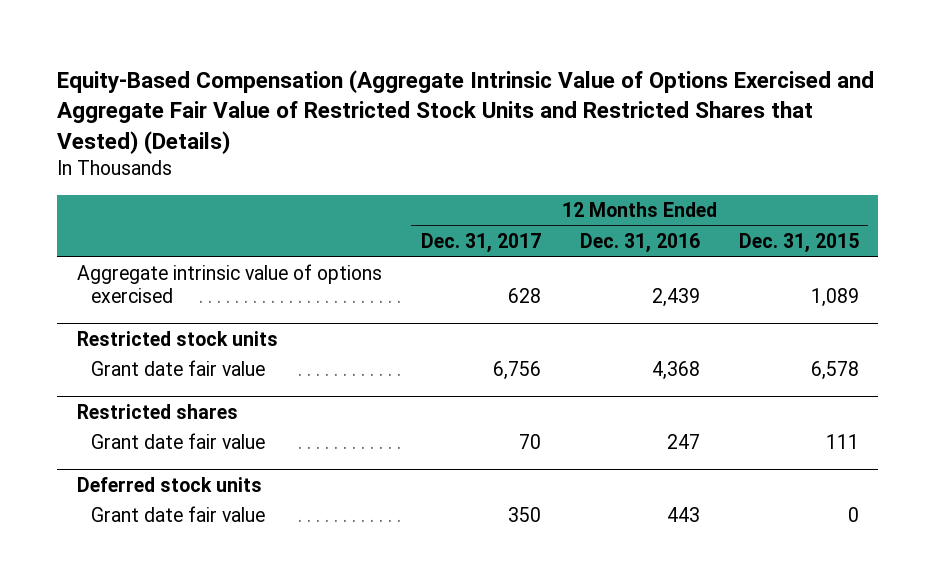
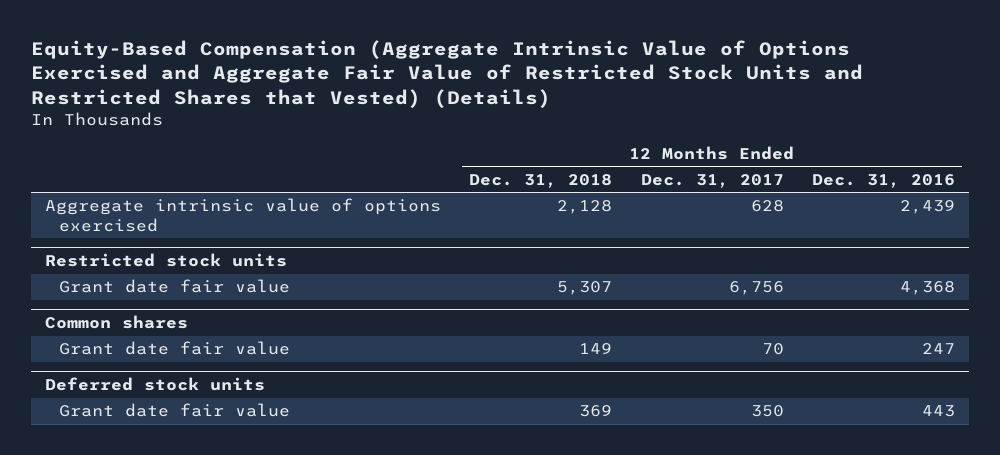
[738,233,859,254] Dec. 31, 2015 -> none
none -> [469,173,613,188] Dec. 31, 2018
[76,403,238,419] Restricted shares -> [44,315,188,330] Common shares

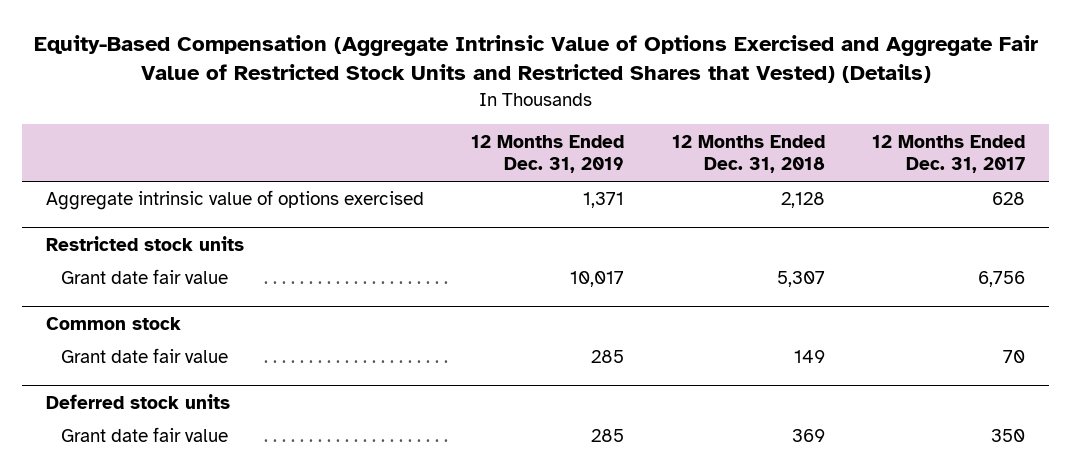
[812,173,956,188] Dec. 31, 2016 -> none
none -> [471,134,625,174] 12 Months Ended Dec. 31, 2019
[44,315,188,330] Common shares -> [45,316,181,330] Common stock

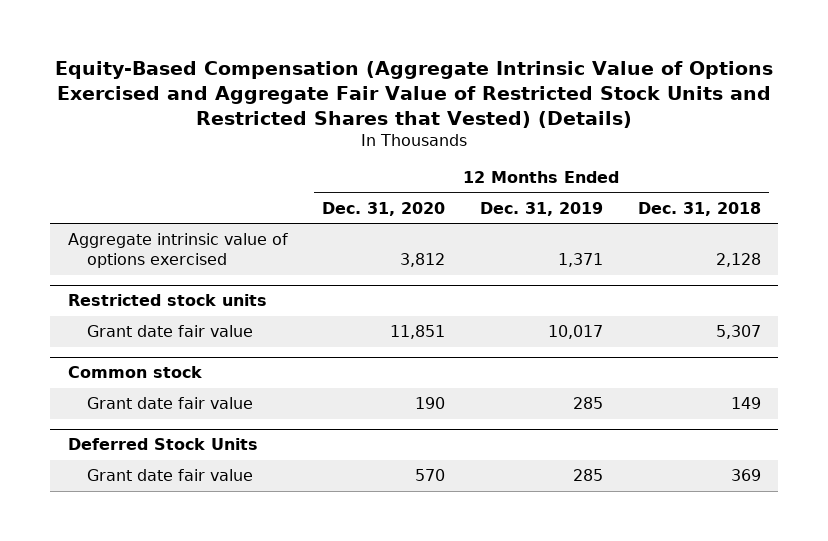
[872,134,1026,174] 12 Months Ended Dec. 31, 2017 -> none
none -> [322,201,446,216] Dec. 31, 2020
[45,393,230,409] Deferred stock units -> [67,438,258,451] Deferred Stock Units

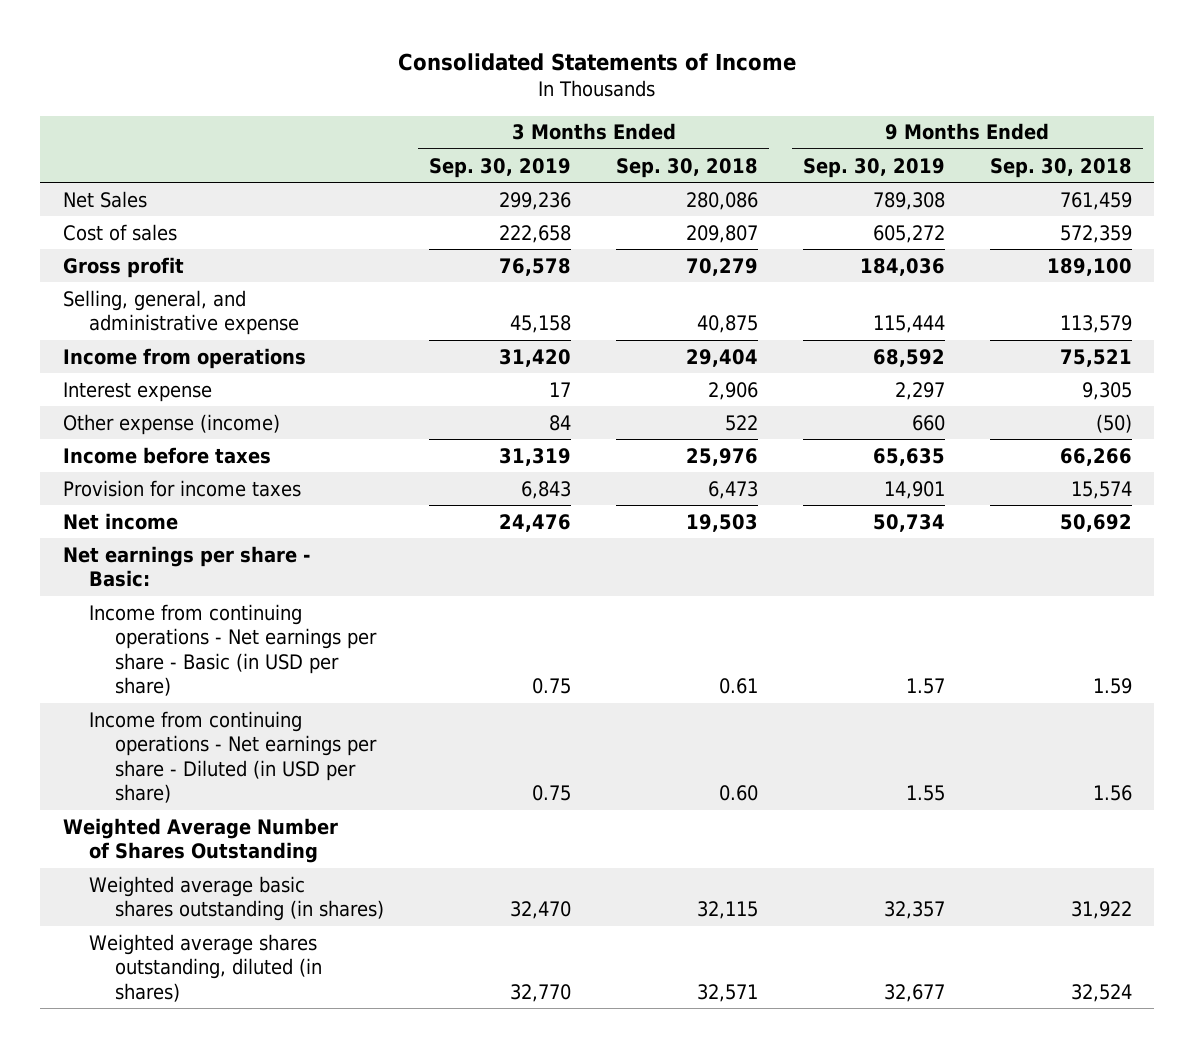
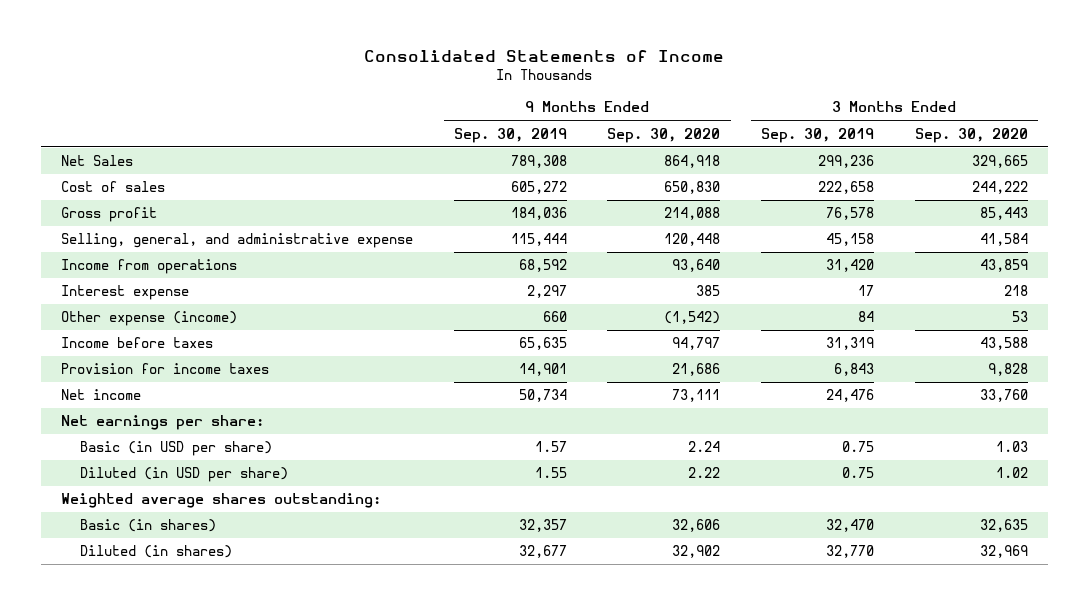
[615,157,758,178] Sep. 30, 2018 -> none
[989,157,1132,178] Sep. 30, 2018 -> none
none -> [607,127,721,143] Sep. 30, 2020
none -> [914,127,1028,143] Sep. 30, 2020
[62,545,310,588] Net earnings per share - Basic: -> [61,415,265,431] Net earnings per share:
[89,603,378,697] Income from continuing operations - Net earnings per share - Basic (in USD per share) -> [80,441,273,457] Basic (in USD per share)
[89,710,378,804] Income from continuing operations - Net earnings per share - Diluted (in USD per share) -> [80,467,289,483] Diluted (in USD per share)
[62,817,338,864] Weighted Average Number of Shares Outstanding -> [61,493,382,509] Weighted average shares outstanding:
[89,875,385,922] Weighted average basic shares outstanding (in shares) -> [80,519,217,533] Basic (in shares)
[89,933,323,1002] Weighted average shares outstanding, diluted (in shares) -> [80,545,233,559] Diluted (in shares)

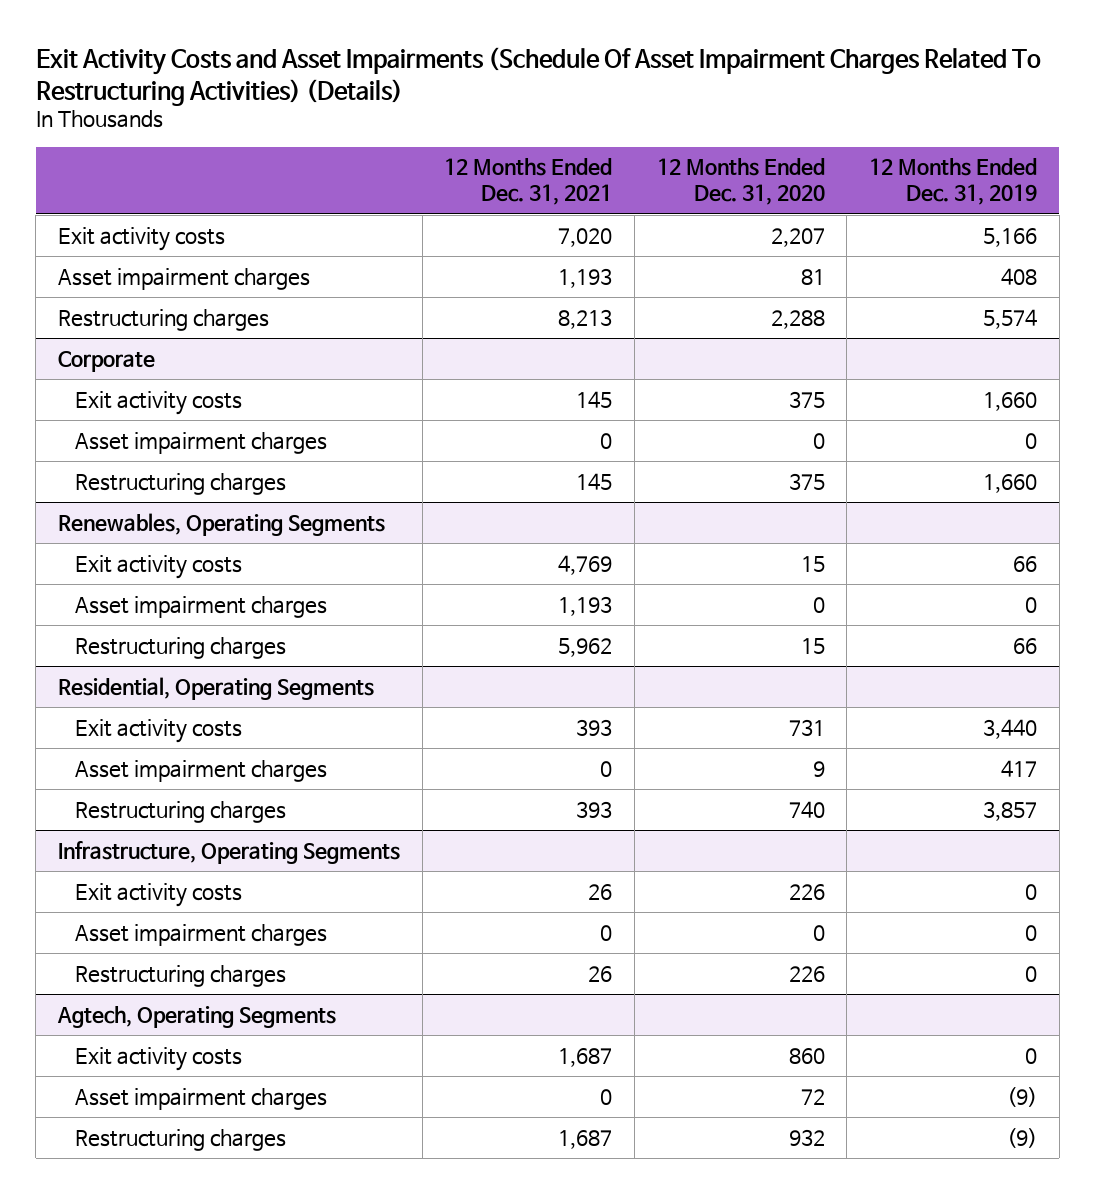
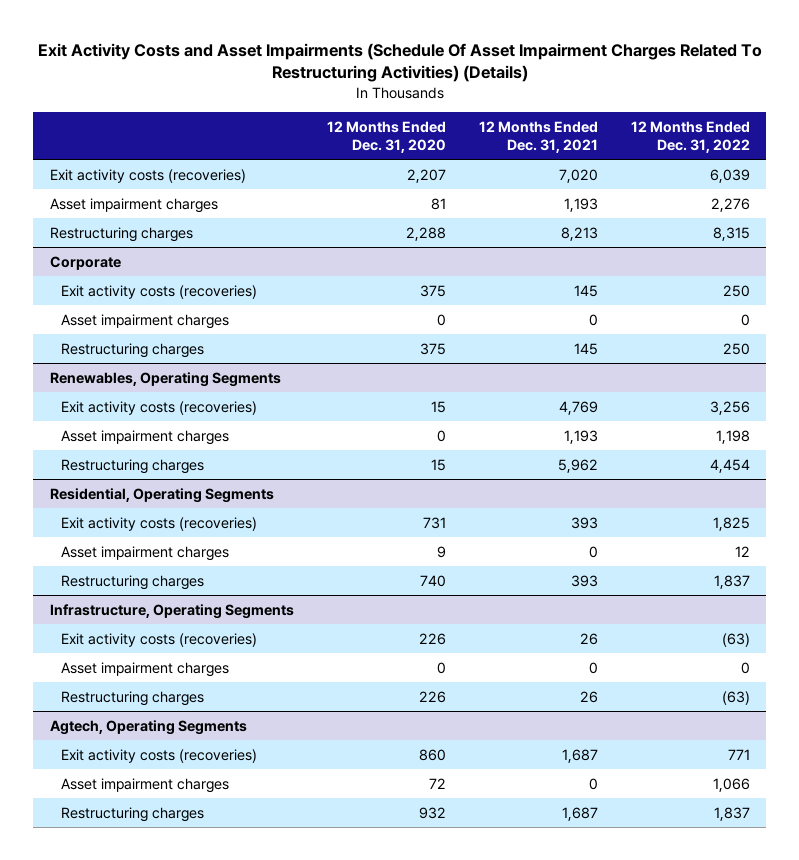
[869,158,1038,206] 12 Months Ended Dec. 31, 2019 -> none
none -> [630,120,750,153] 12 Months Ended Dec. 31, 2022
[57,226,225,251] Exit activity costs -> [49,168,246,183] Exit activity costs (recoveries)
[74,390,242,415] Exit activity costs -> [60,284,257,299] Exit activity costs (recoveries)
[74,554,242,579] Exit activity costs -> [60,400,257,415] Exit activity costs (recoveries)
[74,718,242,743] Exit activity costs -> [60,516,257,531] Exit activity costs (recoveries)
[74,882,242,907] Exit activity costs -> [60,632,257,647] Exit activity costs (recoveries)
[74,1046,242,1071] Exit activity costs -> [60,748,257,763] Exit activity costs (recoveries)

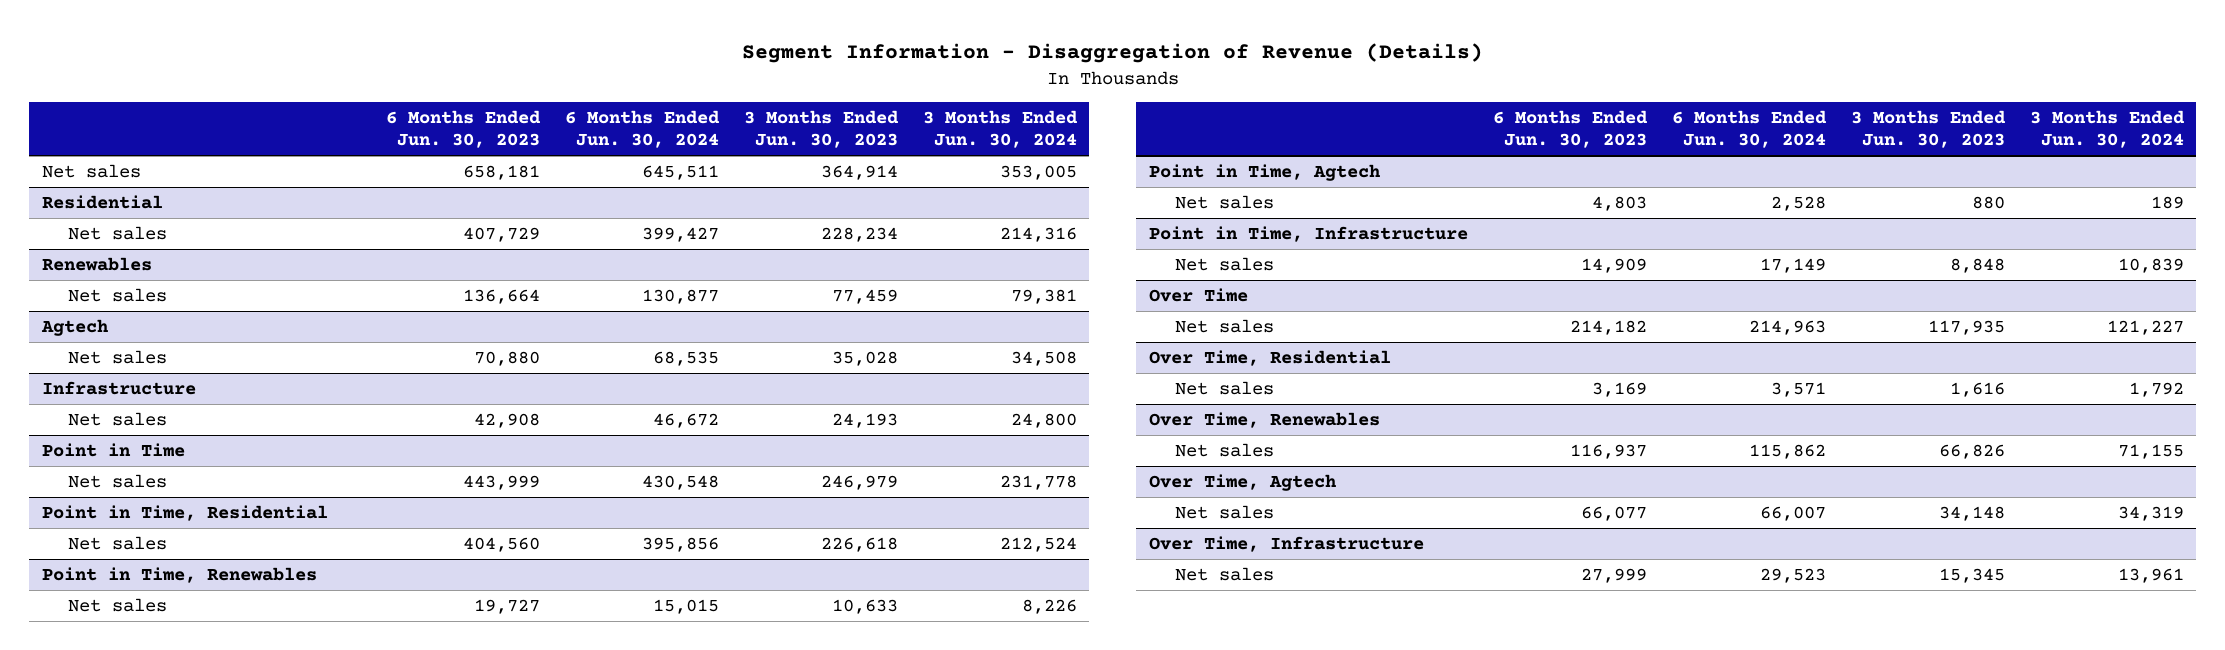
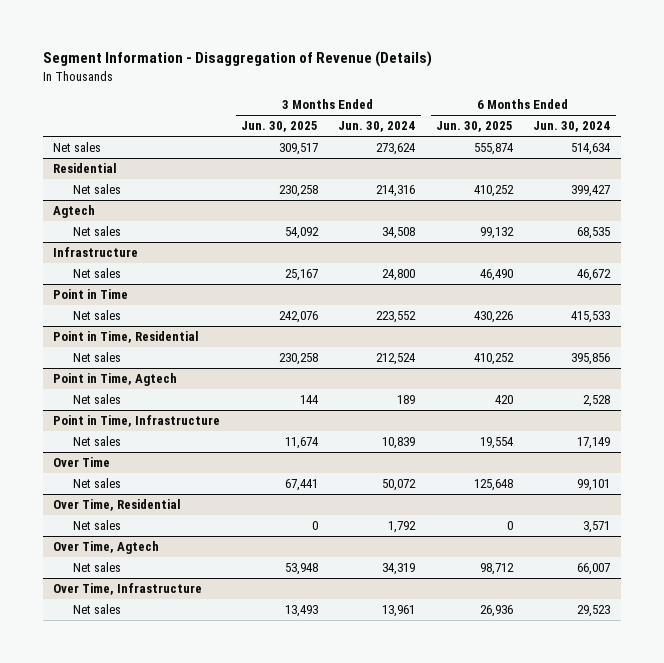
[385,110,541,149] 6 Months Ended Jun. 30, 2023 -> none
[743,110,899,149] 3 Months Ended Jun. 30, 2023 -> none
none -> [240,121,318,133] Jun. 30, 2025
none -> [435,121,513,133] Jun. 30, 2025
[641,164,719,180] 645,511 -> [571,143,612,156] 514,634
[999,164,1077,180] 353,005 -> [376,143,417,156] 273,624
[41,256,152,271] Renewables -> none
[67,287,167,302] Net sales -> none
[641,474,719,490] 430,548 -> [571,311,611,324] 415,533
[999,474,1077,490] 231,778 -> [376,311,417,324] 223,552
[41,566,317,583] Point in Time, Renewables -> none
[67,597,167,612] Net sales -> none
[1748,319,1826,335] 214,963 -> [577,479,611,492] 99,101
[2106,319,2184,335] 121,227 -> [382,479,417,492] 50,072
[1148,411,1380,428] Over Time, Renewables -> none
[1174,442,1274,457] Net sales -> none

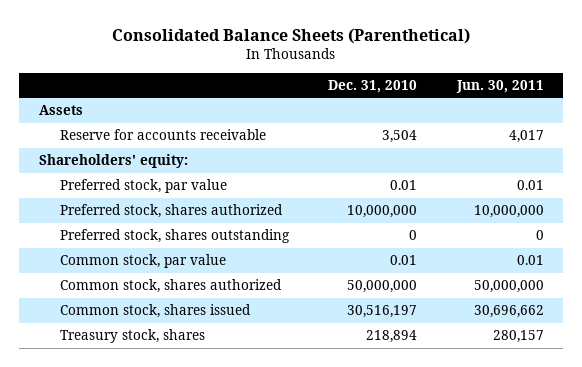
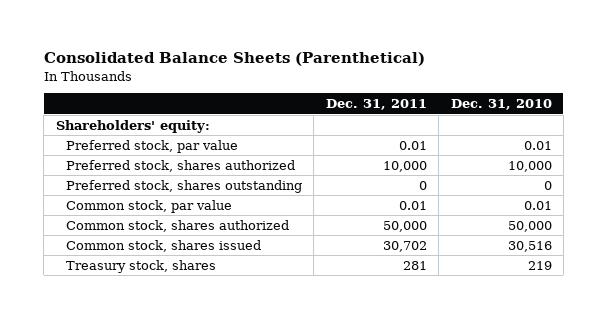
[455,80,544,94] Jun. 30, 2011 -> none
none -> [325,99,427,111] Dec. 31, 2011
[38,105,83,116] Assets -> none
[60,129,267,141] Reserve for accounts receivable -> none
[347,205,418,219] 10,000,000 -> [507,160,552,172] 10,000
[347,280,418,294] 50,000,000 -> [507,220,552,232] 50,000
[347,305,418,319] 30,516,197 -> [507,240,552,252] 30,516
[366,330,418,344] 218,894 -> [527,260,552,270] 219

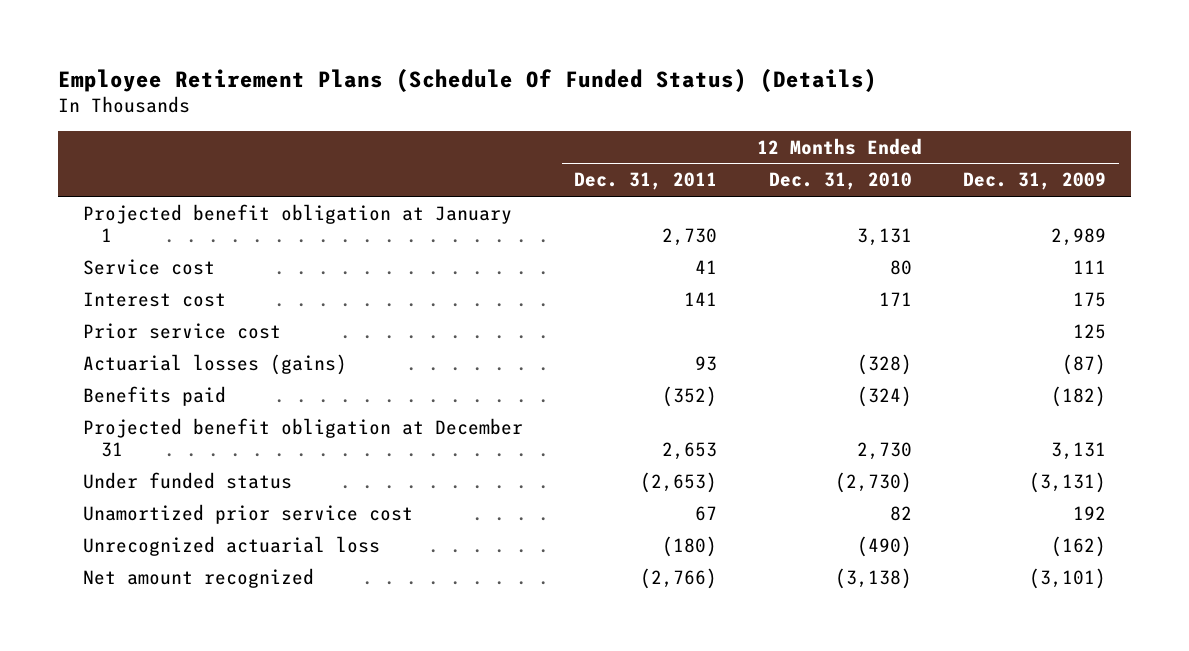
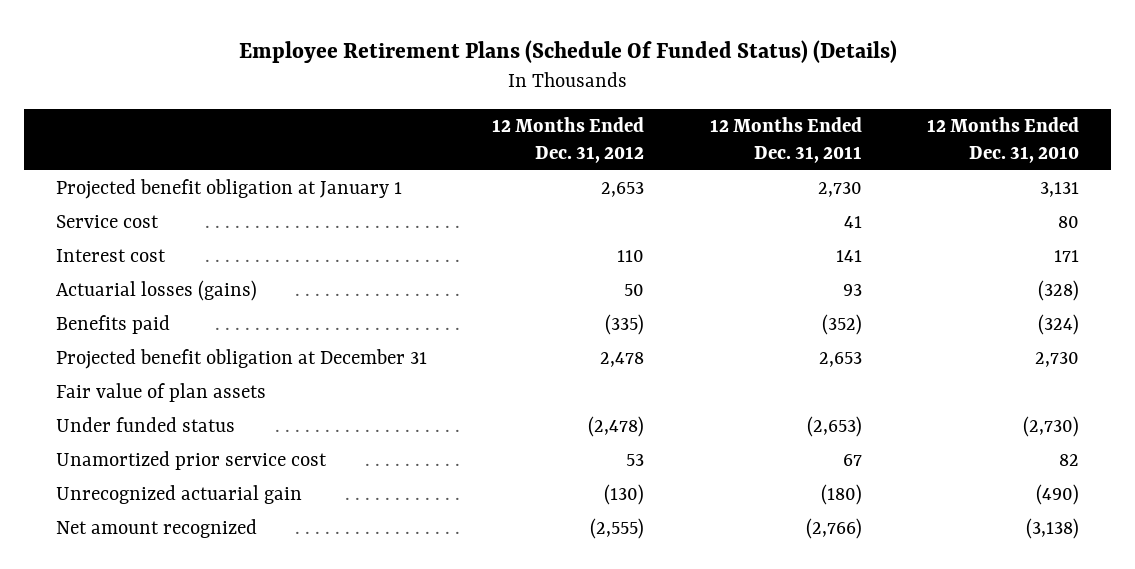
[962,172,1106,191] Dec. 31, 2009 -> none
none -> [492,117,645,164] 12 Months Ended Dec. 31, 2012
[83,322,282,339] Prior service cost -> none
none -> [56,383,267,403] Fair value of plan assets
[83,535,381,556] Unrecognized actuarial loss -> [56,485,303,505] Unrecognized actuarial gain

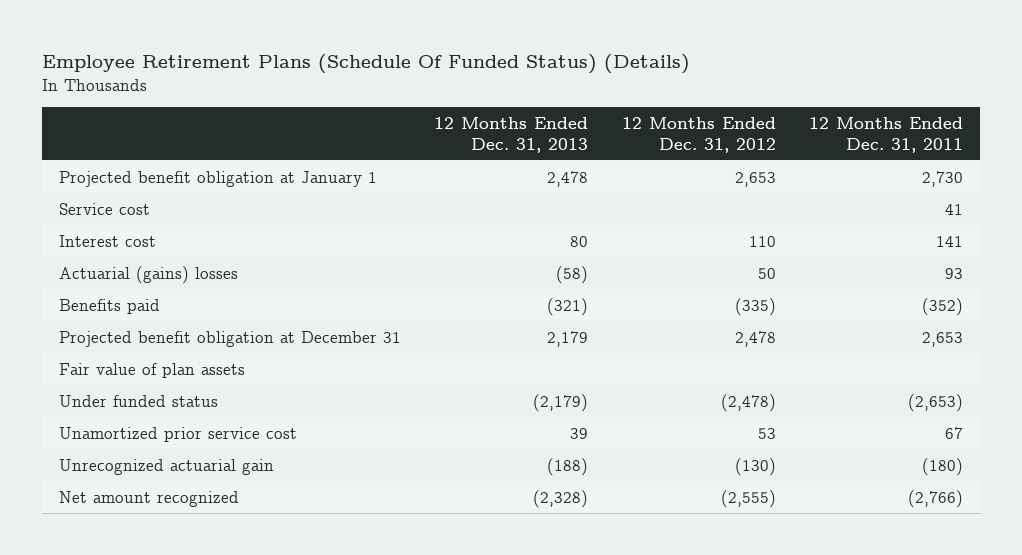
[926,117,1079,164] 12 Months Ended Dec. 31, 2010 -> none
none -> [434,117,589,153] 12 Months Ended Dec. 31, 2013
[56,280,258,302] Actuarial losses (gains) -> [59,265,239,284] Actuarial (gains) losses

